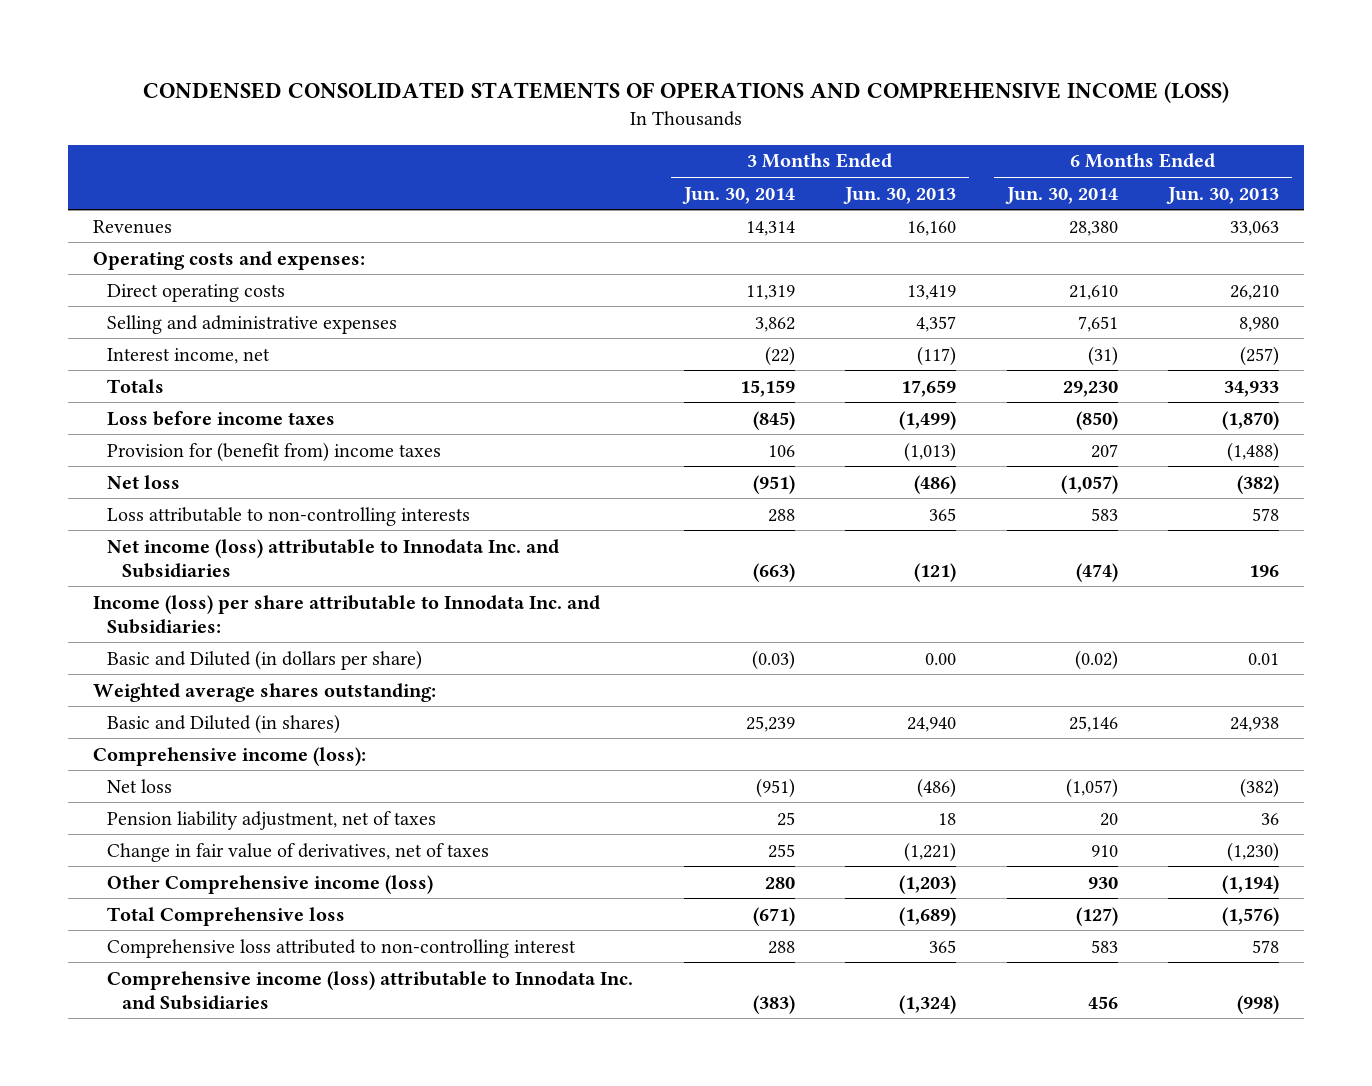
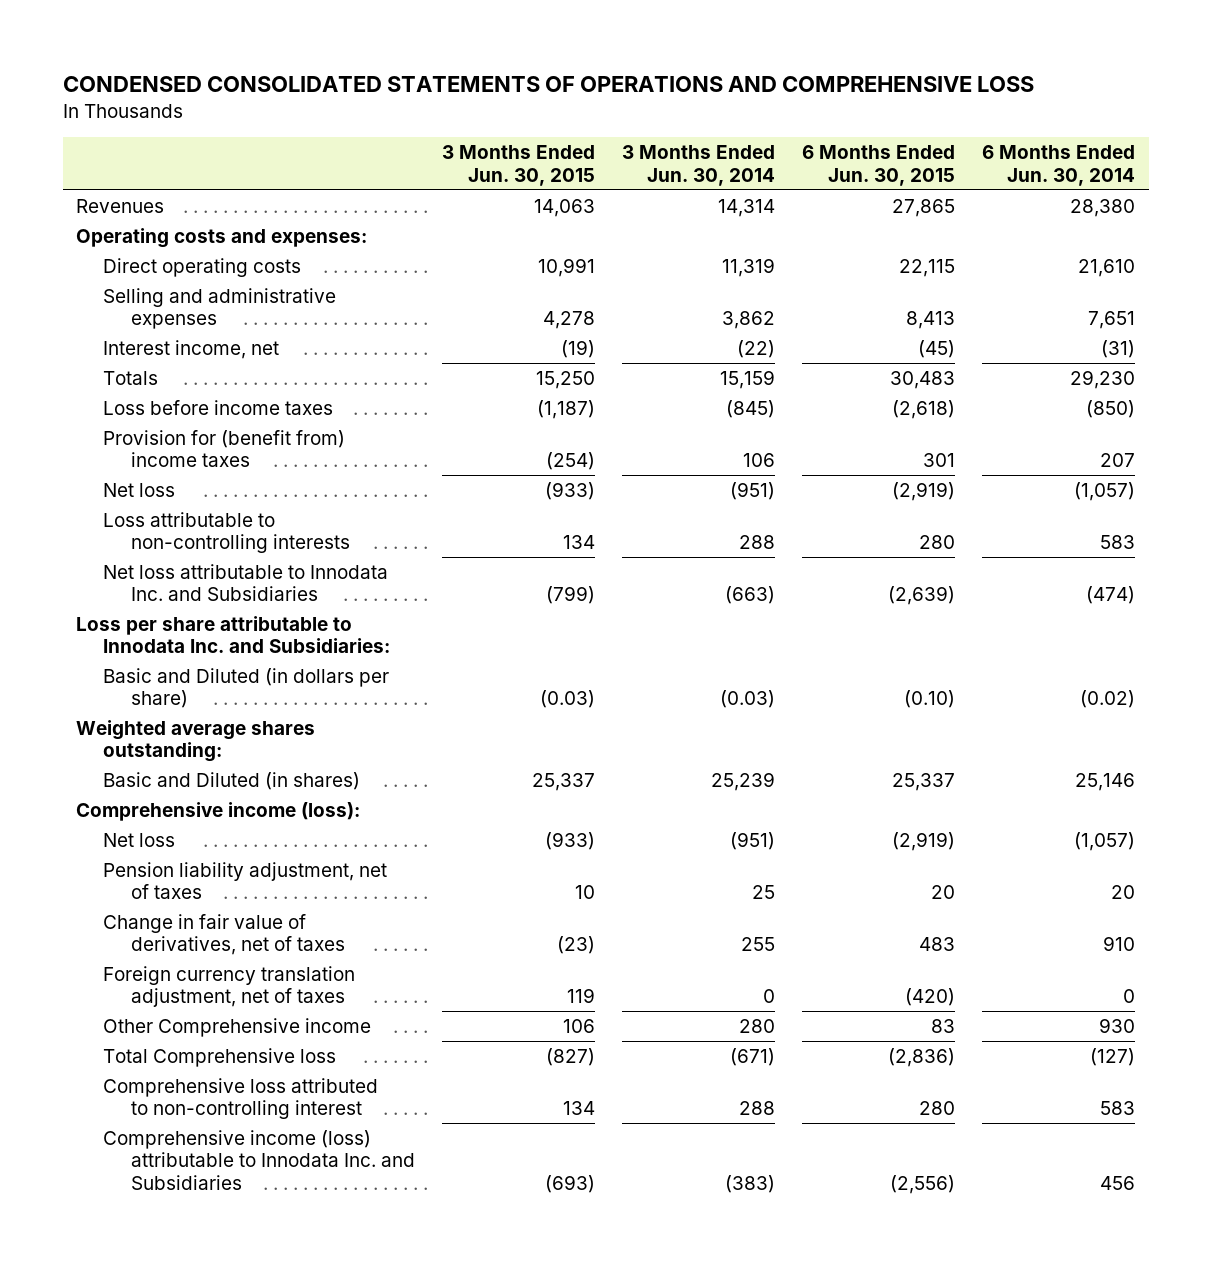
[142,82,1229,104] CONDENSED CONSOLIDATED STATEMENTS OF OPERATIONS AND COMPREHENSIVE INCOME (LOSS) -> [62,76,1034,93] CONDENSED CONSOLIDATED STATEMENTS OF OPERATIONS AND COMPREHENSIVE LOSS
[843,186,957,204] Jun. 30, 2013 -> none
[1166,186,1280,204] Jun. 30, 2013 -> none
none -> [441,145,595,186] 3 Months Ended Jun. 30, 2015
none -> [802,145,956,186] 6 Months Ended Jun. 30, 2015
[107,538,560,578] Net income (loss) attributable to Innodata Inc. and Subsidiaries -> [103,563,389,602] Net loss attributable to Innodata Inc. and Subsidiaries
[92,594,600,634] Income (loss) per share attributable to Innodata Inc. and Subsidiaries: -> [76,615,391,654] Loss per share attributable to Innodata Inc. and Subsidiaries:
none -> [103,965,356,1008] Foreign currency translation adjustment, net of taxes
[107,874,434,894] Other Comprehensive income (loss) -> [103,1017,372,1037] Other Comprehensive income

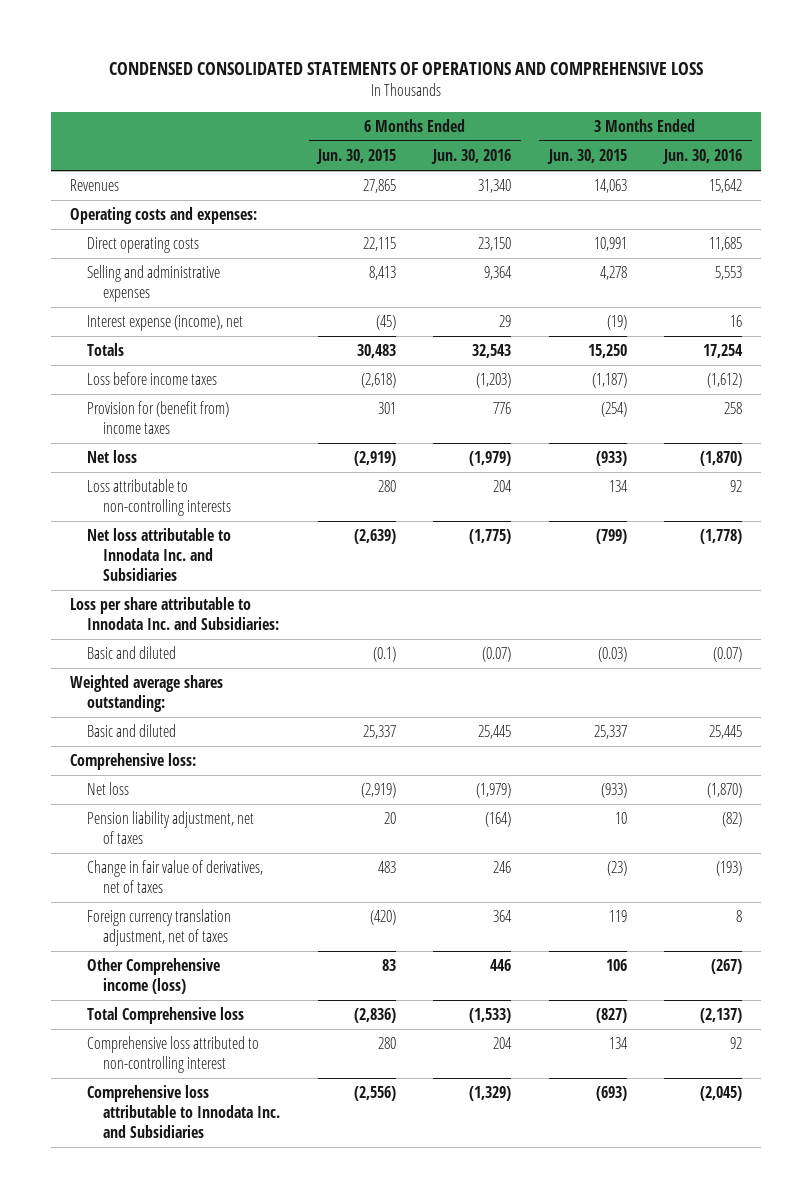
[621,145,775,186] 3 Months Ended Jun. 30, 2014 -> none
[982,145,1136,186] 6 Months Ended Jun. 30, 2014 -> none
none -> [431,149,512,165] Jun. 30, 2016
none -> [662,149,743,165] Jun. 30, 2016
[103,339,280,359] Interest income, net -> [86,315,243,332] Interest expense (income), net
[103,667,390,709] Basic and Diluted (in dollars per share) -> [86,646,176,660] Basic and diluted
[904,690,956,709] (0.10) -> [372,647,396,663] (0.1)
[103,771,361,790] Basic and Diluted (in shares) -> [86,724,176,738] Basic and diluted
[76,801,361,821] Comprehensive income (loss): -> [70,753,197,771] Comprehensive loss:
[103,1017,372,1037] Other Comprehensive income -> [86,958,220,994] Other Comprehensive income (loss)
[103,1129,415,1190] Comprehensive income (loss) attributable to Innodata Inc. and Subsidiaries -> [86,1085,281,1138] Comprehensive loss attributable to Innodata Inc. and Subsidiaries

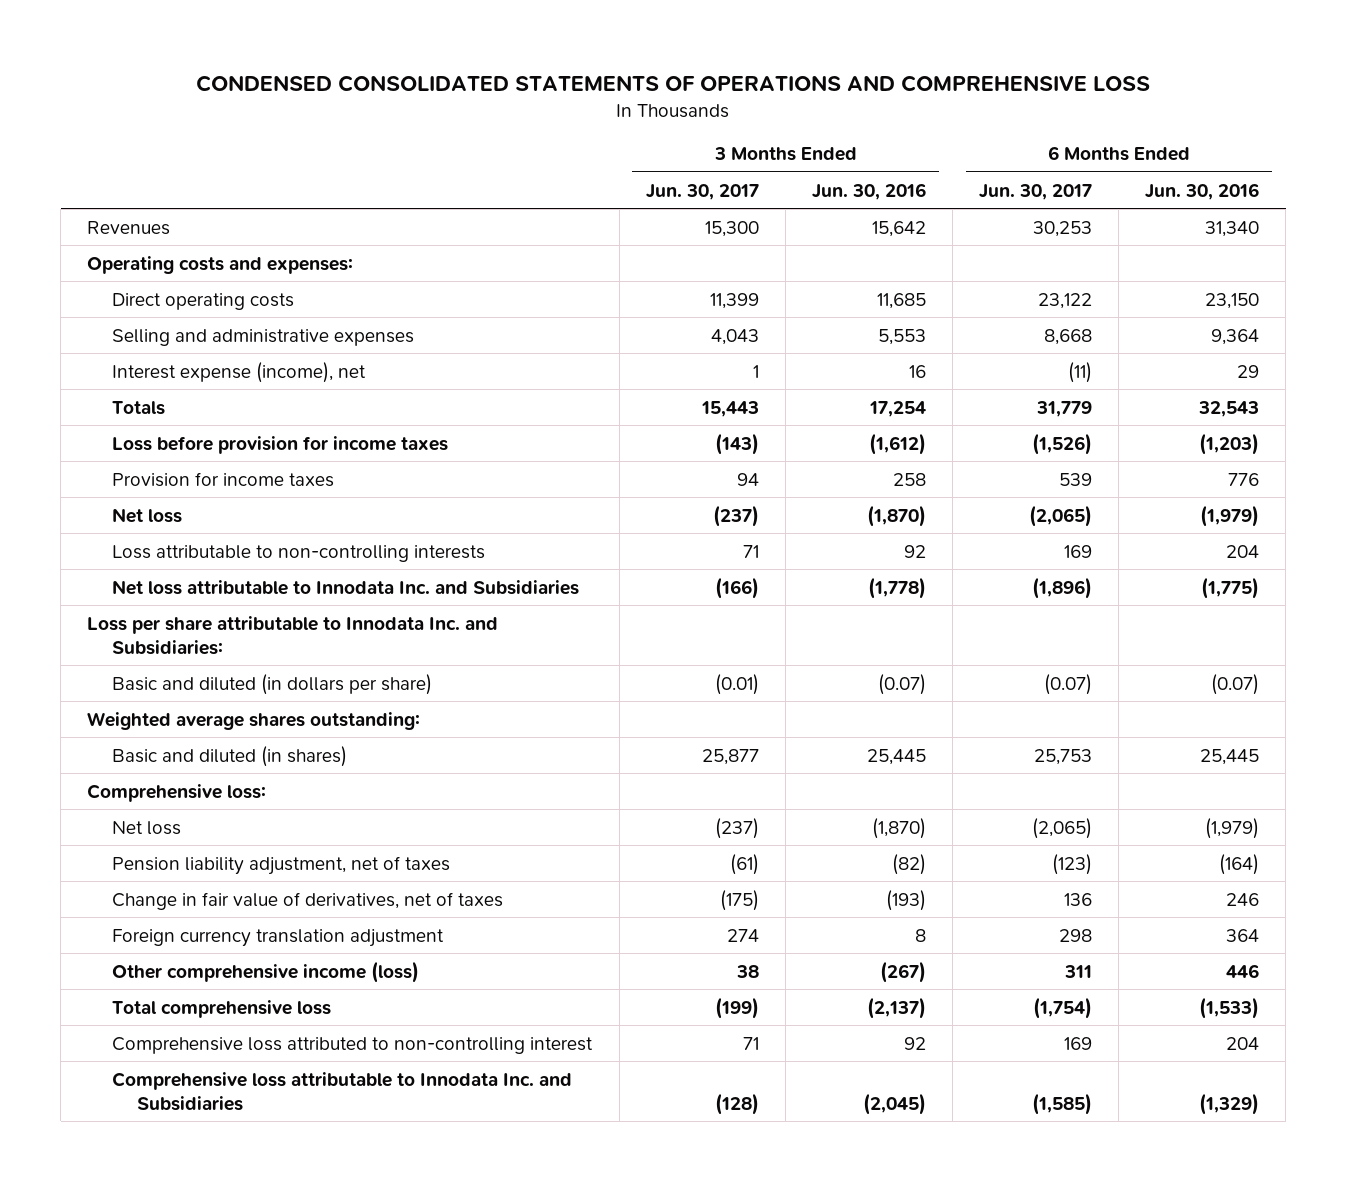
[315,149,396,165] Jun. 30, 2015 -> none
[546,149,627,165] Jun. 30, 2015 -> none
none -> [645,183,759,200] Jun. 30, 2017
none -> [978,183,1092,200] Jun. 30, 2017
[86,372,217,386] Loss before income taxes -> [112,435,449,454] Loss before provision for income taxes
[86,401,229,434] Provision for (benefit from) income taxes -> [112,471,335,487] Provision for income taxes
[86,646,176,660] Basic and diluted -> [112,673,433,695] Basic and diluted (in dollars per share)
[86,724,176,738] Basic and diluted -> [112,745,348,767] Basic and diluted (in shares)
[86,909,231,946] Foreign currency translation adjustment, net of taxes -> [112,928,445,947] Foreign currency translation adjustment
[86,958,220,994] Other Comprehensive income (loss) -> [112,960,420,983] Other comprehensive income (loss)
[86,1007,244,1025] Total Comprehensive loss -> [112,999,332,1018] Total comprehensive loss

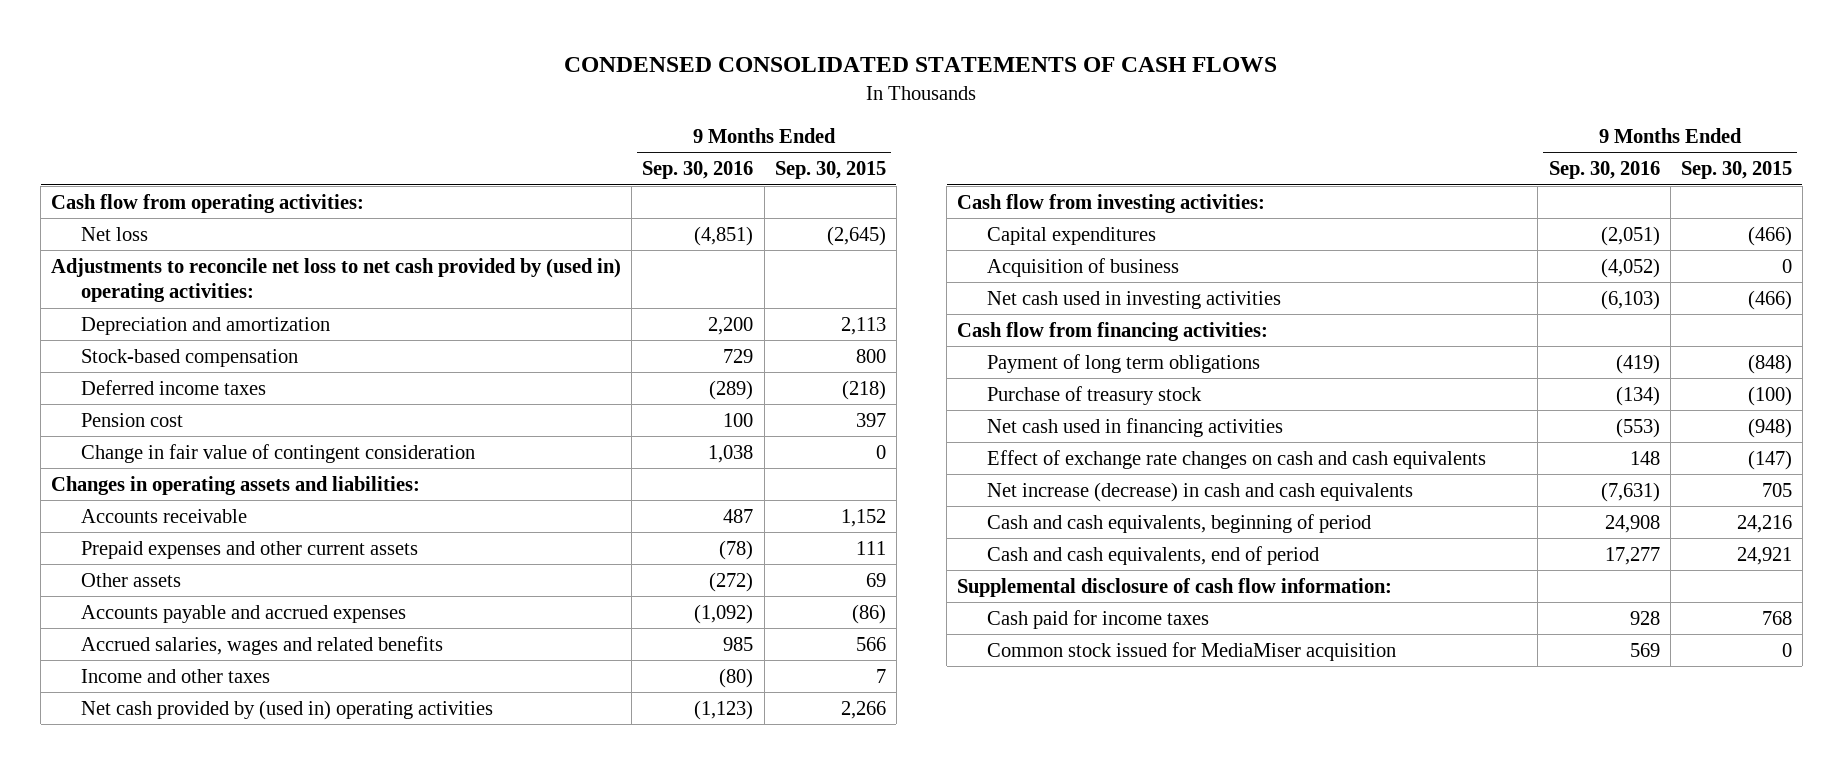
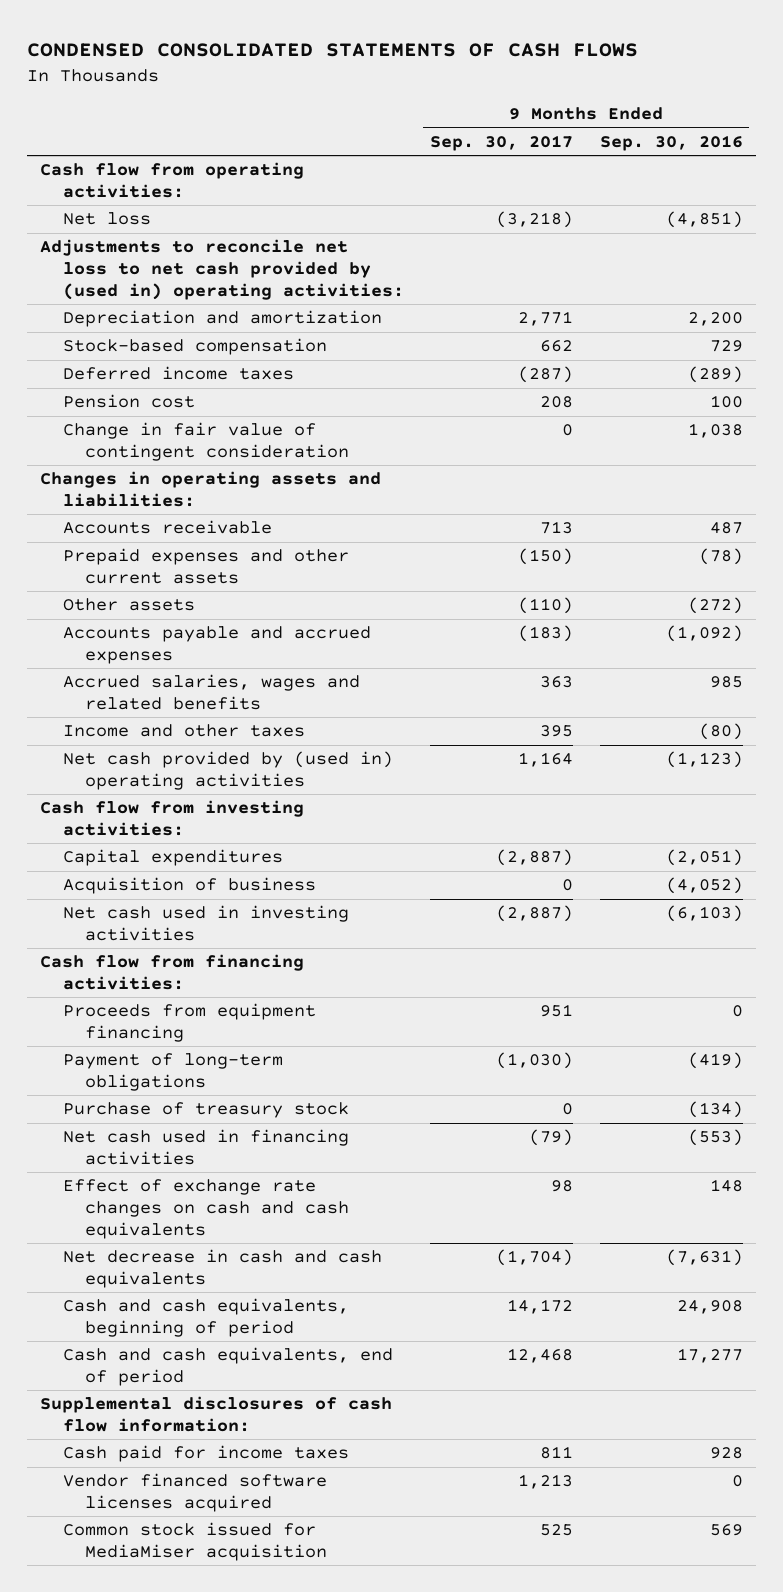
[774,161,886,180] Sep. 30, 2015 -> none
none -> [430,134,574,151] Sep. 30, 2017
none -> [62,1003,316,1043] Proceeds from equipment financing
[986,353,1260,373] Payment of long term obligations -> [62,1053,283,1092] Payment of long-term obligations
[986,481,1413,502] Net increase (decrease) in cash and cash equivalents -> [62,1249,382,1289] Net decrease in cash and cash equivalents
[957,577,1393,597] Supplemental disclosure of cash flow information: -> [40,1396,393,1433] Supplemental disclosures of cash flow information:
none -> [62,1473,327,1513] Vendor financed software licenses acquired

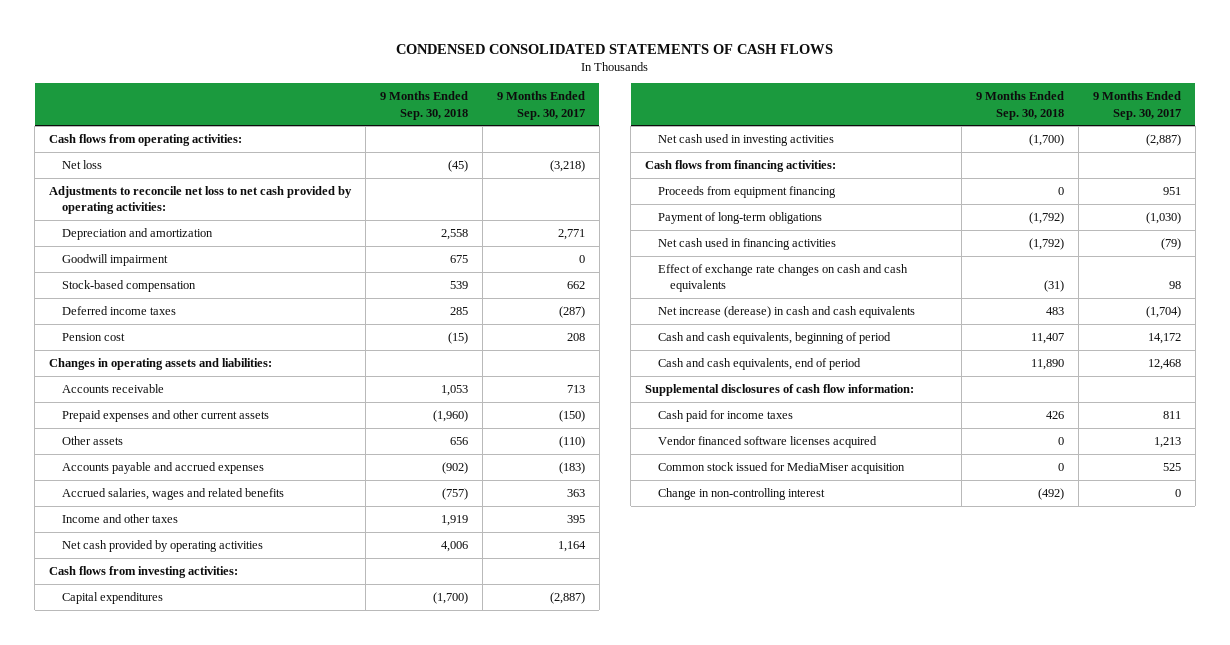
[599,134,743,151] Sep. 30, 2016 -> none
none -> [379,91,468,120] 9 Months Ended Sep. 30, 2018
[40,162,305,199] Cash flow from operating activities: -> [49,134,243,147] Cash flows from operating activities:
[40,239,404,300] Adjustments to reconcile net loss to net cash provided by (used in) operating activities: -> [49,186,353,215] Adjustments to reconcile net loss to net cash provided by operating activities:
none -> [61,254,168,267] Goodwill impairment
[62,422,349,462] Change in fair value of contingent consideration -> none
[62,751,393,791] Net cash provided by (used in) operating activities -> [61,540,263,553] Net cash provided by operating activities
[40,800,305,837] Cash flow from investing activities: -> [49,566,239,579] Cash flows from investing activities:
[62,877,316,895] Acquisition of business -> none
[40,954,305,991] Cash flow from financing activities: -> [644,160,836,173] Cash flows from financing activities:
[62,1102,349,1119] Purchase of treasury stock -> none
[62,1249,382,1289] Net decrease in cash and cash equivalents -> [657,306,915,319] Net increase (derease) in cash and cash equivalents
none -> [657,488,825,501] Change in non-controlling interest

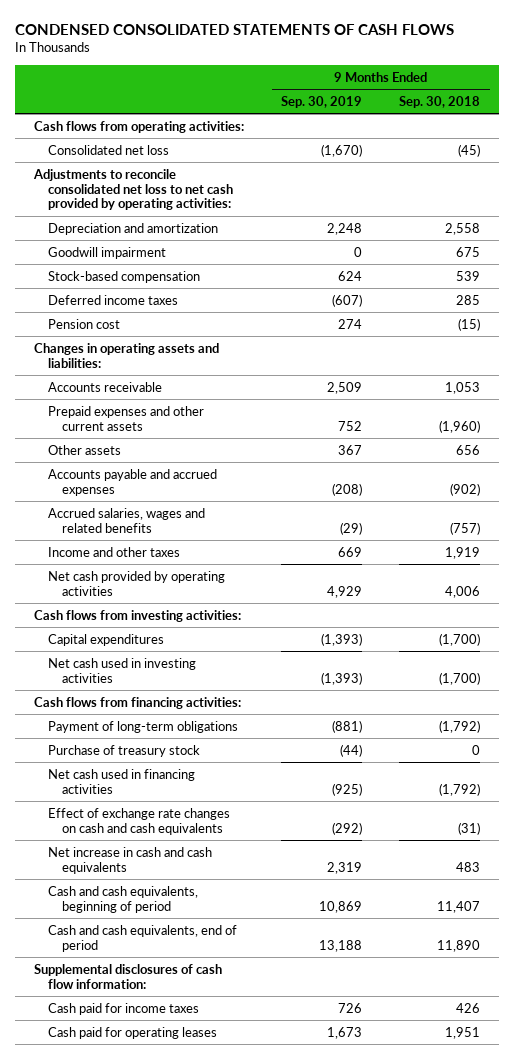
[496,91,585,120] 9 Months Ended Sep. 30, 2017 -> none
none -> [280,95,362,108] Sep. 30, 2019
[61,160,102,170] Net loss -> [47,144,169,155] Consolidated net loss
[49,186,353,215] Adjustments to reconcile net loss to net cash provided by operating activities: -> [32,168,233,211] Adjustments to reconcile consolidated net loss to net cash provided by operating activities:
[657,186,836,199] Proceeds from equipment financing -> none
none -> [47,744,200,757] Purchase of treasury stock
[657,306,915,319] Net increase (derease) in cash and cash equivalents -> [47,846,212,874] Net increase in cash and cash equivalents
[657,436,877,449] Vendor financed software licenses acquired -> none
[657,462,905,475] Common stock issued for MediaMiser acquisition -> none
[657,488,825,501] Change in non-controlling interest -> none
none -> [47,1026,217,1039] Cash paid for operating leases

